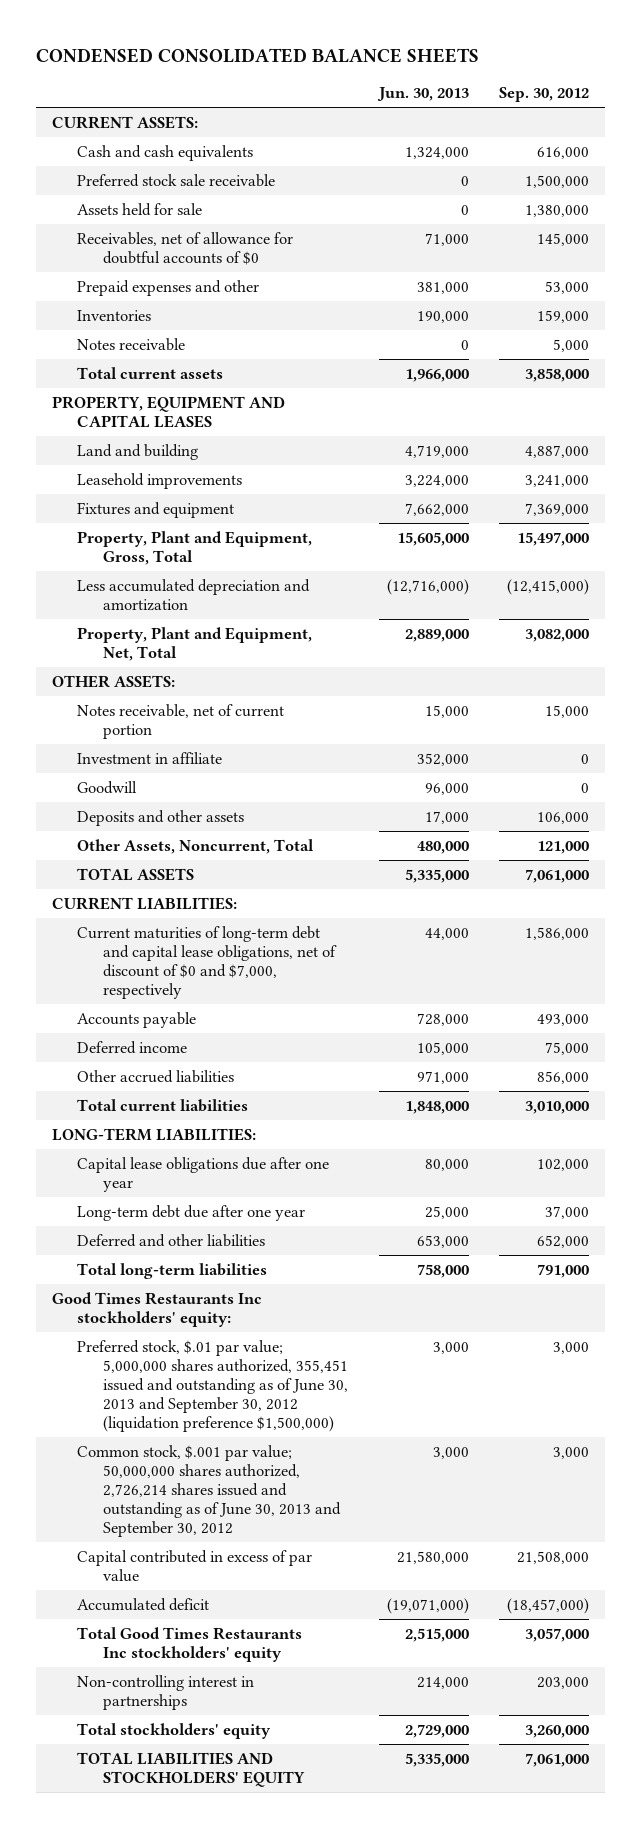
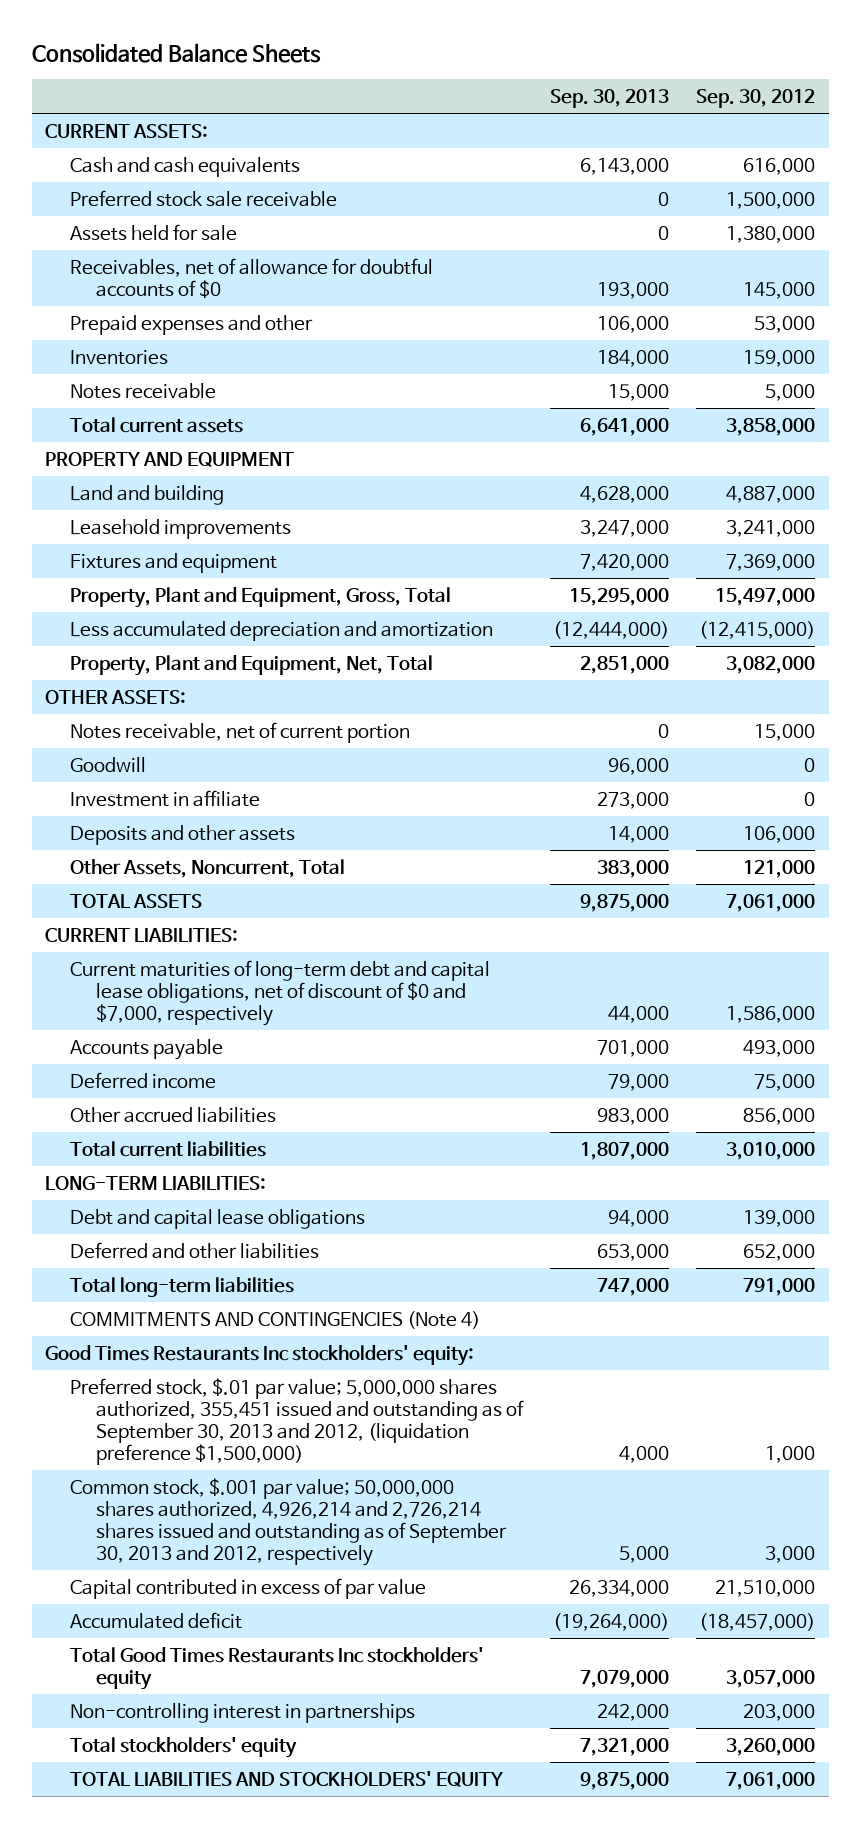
[36,47,480,63] CONDENSED CONSOLIDATED BALANCE SHEETS -> [31,42,321,63] Consolidated Balance Sheets
[376,87,469,102] Jun. 30, 2013 -> none
none -> [549,88,669,108] Sep. 30, 2013
[51,395,285,428] PROPERTY, EQUIPMENT AND CAPITAL LEASES -> [45,451,295,467] PROPERTY AND EQUIPMENT
[77,751,223,764] Investment in affiliate -> [70,789,261,807] Investment in affiliate
[77,1156,330,1192] Capital lease obligations due after one year -> none
[77,1204,306,1221] Long-term debt due after one year -> none
none -> [70,1208,366,1229] Debt and capital lease obligations
none -> [70,1310,481,1329] COMMITMENTS AND CONTINGENCIES (Note 4)
[77,1339,348,1433] Preferred stock, $.01 par value; 5,000,000 shares authorized, 355,451 issued and outstanding as of June 30, 2013 and September 30, 2012 (liquidation preference $1,500,000) -> [70,1377,524,1465] Preferred stock, $.01 par value; 5,000,000 shares authorized, 355,451 issued and outstanding as of September 30, 2013 and 2012, (liquidation preference $1,500,000)
[553,1341,590,1354] 3,000 -> [765,1445,816,1463] 1,000
[77,1444,341,1538] Common stock, $.001 par value; 50,000,000 shares authorized, 2,726,214 shares issued and outstanding as of June 30, 2013 and September 30, 2012 -> [70,1477,507,1566] Common stock, $.001 par value; 50,000,000 shares authorized, 4,926,214 and 2,726,214 shares issued and outstanding as of September 30, 2013 and 2012, respectively
[517,1550,590,1564] 21,508,000 -> [715,1579,816,1597] 21,510,000

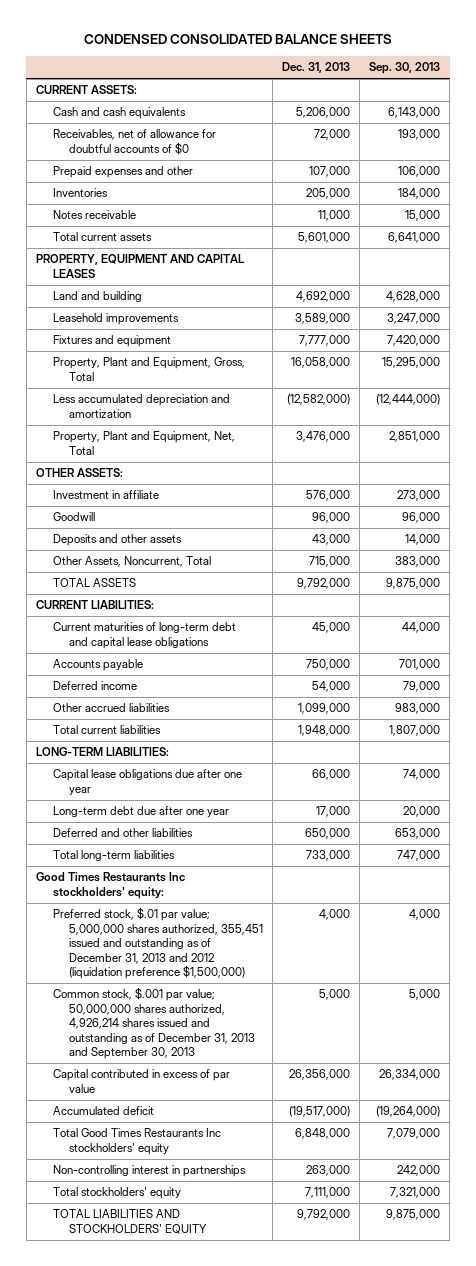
[31,42,321,63] Consolidated Balance Sheets -> [84,34,393,45] CONDENSED CONSOLIDATED BALANCE SHEETS
[696,88,816,108] Sep. 30, 2012 -> none
none -> [282,62,351,74] Dec. 31, 2013
[70,189,338,207] Preferred stock sale receivable -> none
[70,223,238,241] Assets held for sale -> none
[45,451,295,467] PROPERTY AND EQUIPMENT -> [35,254,245,278] PROPERTY, EQUIPMENT AND CAPITAL LEASES
[70,721,411,743] Notes receivable, net of current portion -> none
[70,756,147,772] Goodwill -> [52,512,95,522] Goodwill
[70,959,491,1026] Current maturities of long-term debt and capital lease obligations, net of discount of $0 and $7,000, respectively -> [52,622,236,649] Current maturities of long-term debt and capital lease obligations
[70,1208,366,1229] Debt and capital lease obligations -> none
none -> [52,769,242,795] Capital lease obligations due after one year
none -> [52,806,229,818] Long-term debt due after one year
[70,1310,481,1329] COMMITMENTS AND CONTINGENCIES (Note 4) -> none
[70,1377,524,1465] Preferred stock, $.01 par value; 5,000,000 shares authorized, 355,451 issued and outstanding as of September 30, 2013 and 2012, (liquidation preference $1,500,000) -> [52,907,264,980] Preferred stock, $.01 par value; 5,000,000 shares authorized, 355,451 issued and outstanding as of December 31, 2013 and 2012 (liquidation preference $1,500,000)
[70,1477,507,1566] Common stock, $.001 par value; 50,000,000 shares authorized, 4,926,214 and 2,726,214 shares issued and outstanding as of September 30, 2013 and 2012, respectively -> [52,987,256,1060] Common stock, $.001 par value; 50,000,000 shares authorized, 4,926,214 shares issued and outstanding as of December 31, 2013 and September 30, 2013

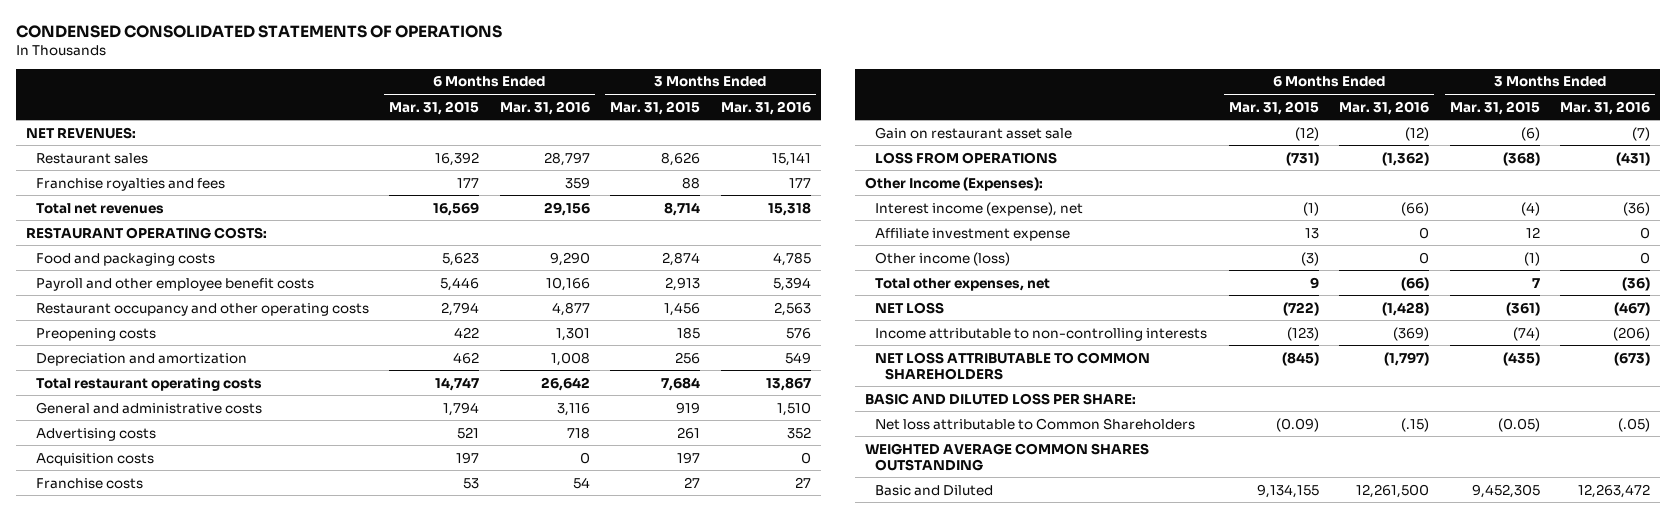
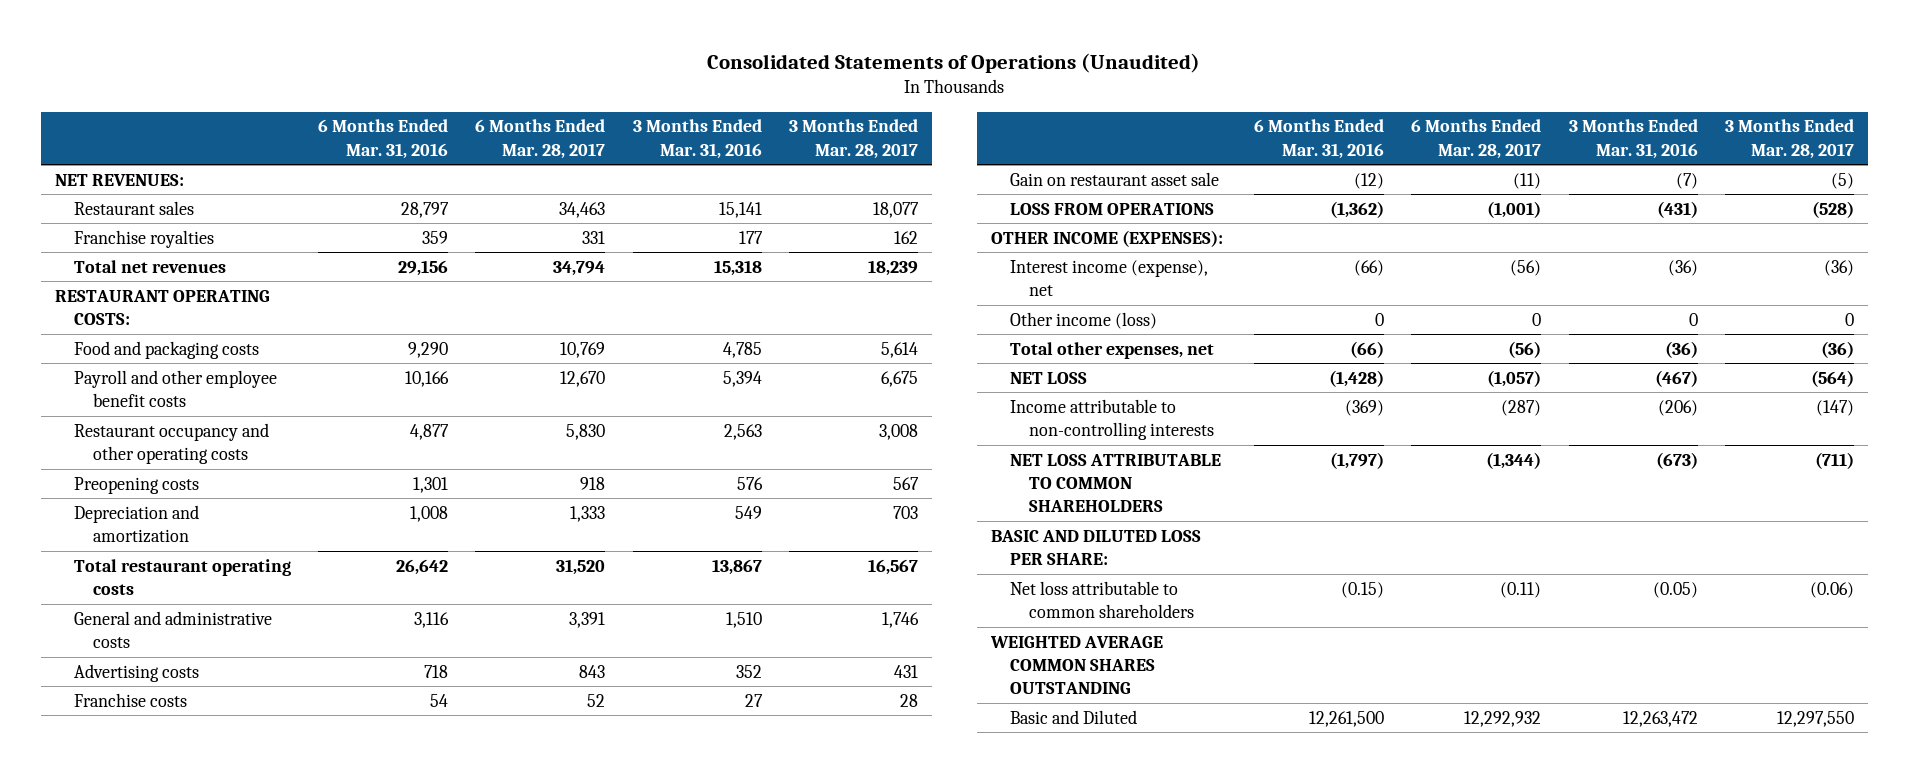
[15,24,502,38] CONDENSED CONSOLIDATED STATEMENTS OF OPERATIONS -> [707,53,1201,74] Consolidated Statements of Operations (Unaudited)
[389,100,480,115] Mar. 31, 2015 -> none
[610,100,701,115] Mar. 31, 2015 -> none
none -> [475,119,606,159] 6 Months Ended Mar. 28, 2017
none -> [789,119,919,159] 3 Months Ended Mar. 28, 2017
[35,177,225,191] Franchise royalties and fees -> [73,229,214,248] Franchise royalties
[35,452,154,466] Acquisition costs -> none
[865,176,1044,191] Other Income (Expenses): -> [990,229,1223,247] OTHER INCOME (EXPENSES):
[875,227,1071,241] Affiliate investment expense -> none
[875,417,1196,430] Net loss attributable to Common Shareholders -> [1009,580,1194,619] Net loss attributable to common shareholders
[1401,417,1430,432] (.15) -> [1341,581,1385,598] (0.15)
[1618,417,1651,432] (.05) -> [1652,581,1698,598] (0.05)

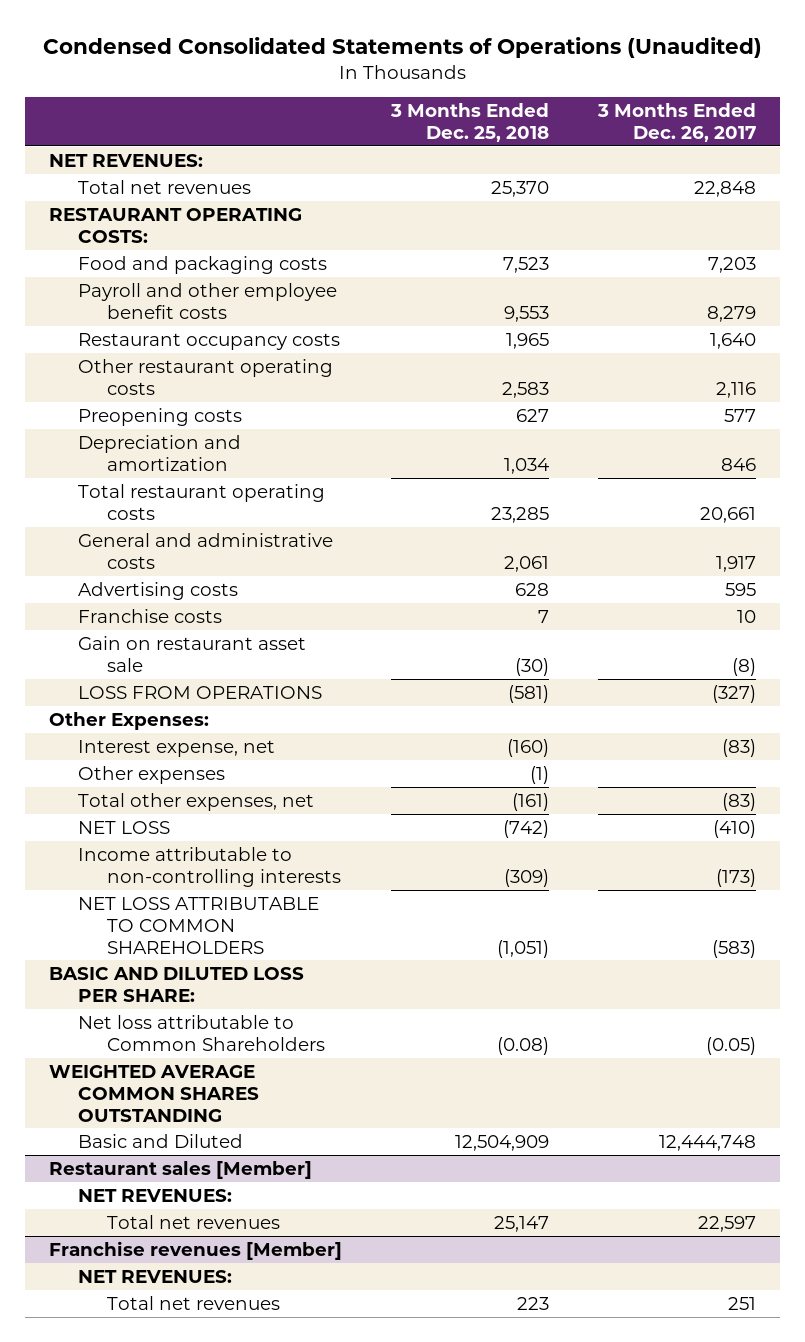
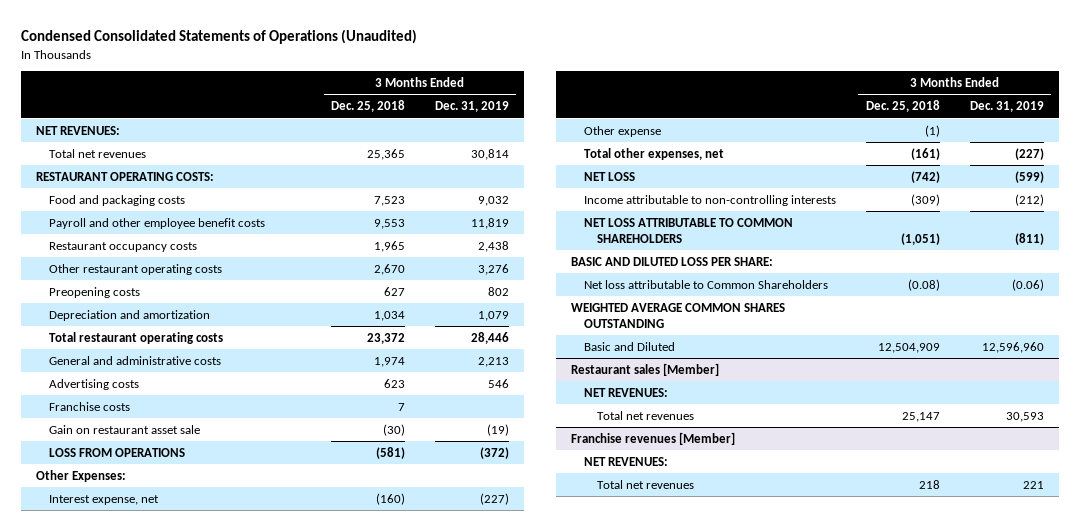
[596,102,756,142] 3 Months Ended Dec. 26, 2017 -> none
none -> [434,101,509,113] Dec. 31, 2019
[491,180,550,197] 25,370 -> [366,148,405,160] 25,365
[502,381,550,398] 2,583 -> [373,263,405,275] 2,670
[491,506,550,523] 23,285 -> [366,332,405,344] 23,372
[504,555,550,572] 2,061 -> [373,356,405,367] 1,974
[515,582,550,596] 628 -> [383,378,405,388] 623
[78,765,226,784] Other expenses -> [584,125,662,137] Other expense
[517,1296,550,1310] 223 -> [918,479,940,489] 218

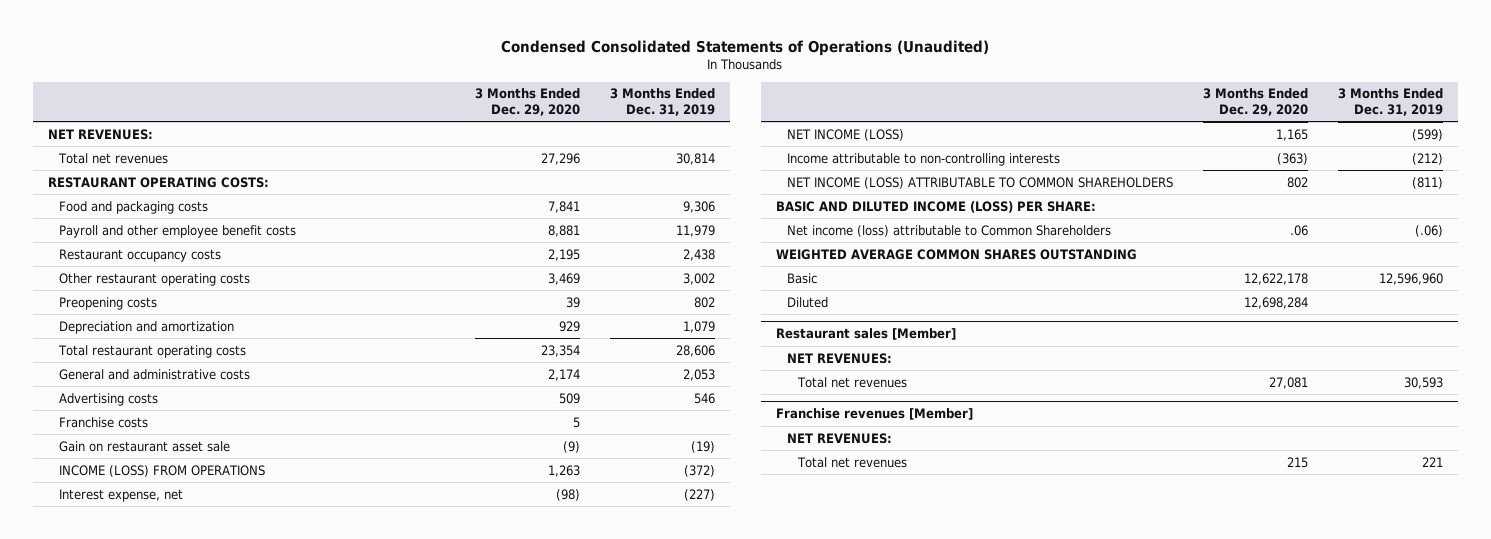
[330,100,405,113] Dec. 25, 2018 -> none
none -> [474,88,580,116] 3 Months Ended Dec. 29, 2020
[477,195,509,206] 9,032 -> [682,200,715,213] 9,306
[470,217,509,229] 11,819 -> [675,224,715,237] 11,979
[477,263,509,275] 3,276 -> [682,272,715,285] 3,002
[470,331,509,344] 28,446 -> [675,344,715,357] 28,606
[477,356,509,367] 2,213 -> [682,368,715,381] 2,053
[36,469,127,482] Other Expenses: -> none
[49,447,186,457] LOSS FROM OPERATIONS -> [58,464,265,477] INCOME (LOSS) FROM OPERATIONS
[584,125,662,137] Other expense -> none
[584,147,725,160] Total other expenses, net -> none
[584,171,636,181] NET LOSS -> [786,128,904,141] NET INCOME (LOSS)
[584,217,794,243] NET LOSS ATTRIBUTABLE TO COMMON SHAREHOLDERS -> [786,176,1173,189] NET INCOME (LOSS) ATTRIBUTABLE TO COMMON SHAREHOLDERS
[571,256,774,266] BASIC AND DILUTED LOSS PER SHARE: -> [775,200,1096,213] BASIC AND DILUTED INCOME (LOSS) PER SHARE:
[584,279,829,289] Net loss attributable to Common Shareholders -> [786,224,1111,237] Net income (loss) attributable to Common Shareholders
[1011,278,1044,291] (0.06) -> [1414,224,1443,237] (.06)
[584,341,676,351] Basic and Diluted -> [786,272,817,284] Basic
none -> [786,296,828,308] Diluted

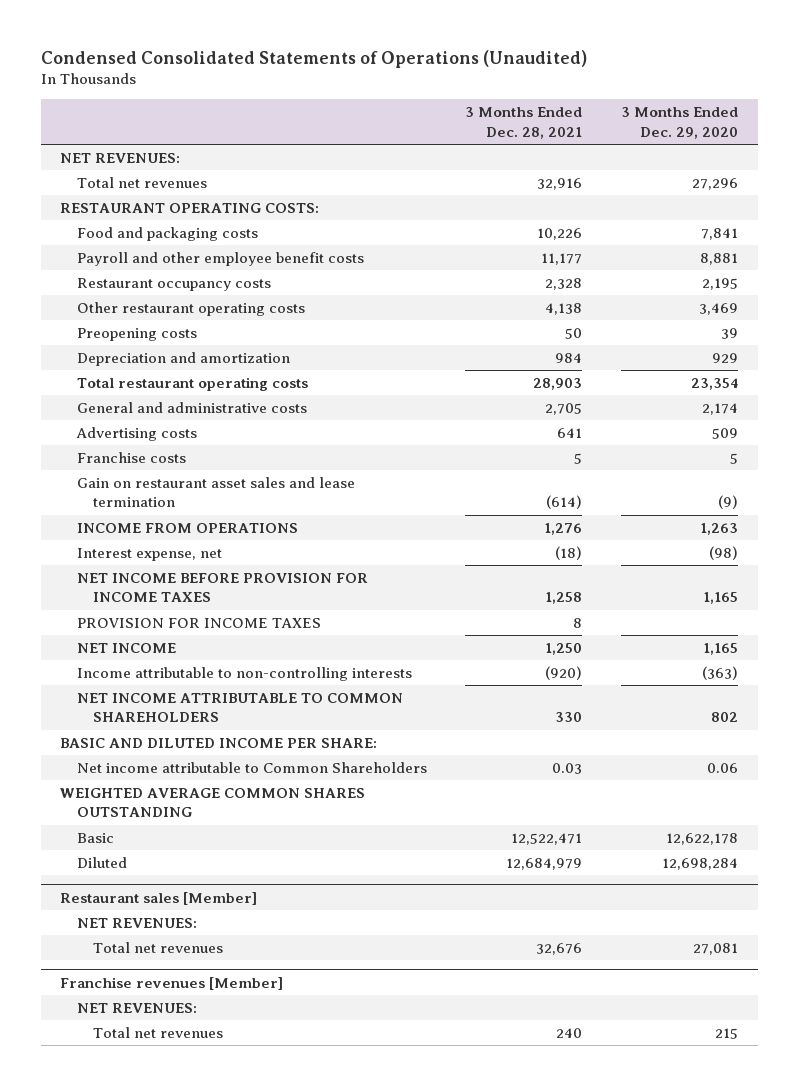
[609,88,715,116] 3 Months Ended Dec. 31, 2019 -> none
none -> [465,107,583,139] 3 Months Ended Dec. 28, 2021
[58,440,230,452] Gain on restaurant asset sale -> [76,476,355,508] Gain on restaurant asset sales and lease termination
[58,464,265,477] INCOME (LOSS) FROM OPERATIONS -> [76,522,298,533] INCOME FROM OPERATIONS
none -> [76,572,368,603] NET INCOME BEFORE PROVISION FOR INCOME TAXES
none -> [76,617,321,628] PROVISION FOR INCOME TAXES
[786,128,904,141] NET INCOME (LOSS) -> [76,642,176,653] NET INCOME
[786,176,1173,189] NET INCOME (LOSS) ATTRIBUTABLE TO COMMON SHAREHOLDERS -> [76,692,403,723] NET INCOME ATTRIBUTABLE TO COMMON SHAREHOLDERS
[775,200,1096,213] BASIC AND DILUTED INCOME (LOSS) PER SHARE: -> [60,737,378,748] BASIC AND DILUTED INCOME PER SHARE:
[786,224,1111,237] Net income (loss) attributable to Common Shareholders -> [76,761,427,773] Net income attributable to Common Shareholders
[1289,224,1308,236] .06 -> [707,762,739,773] 0.06

